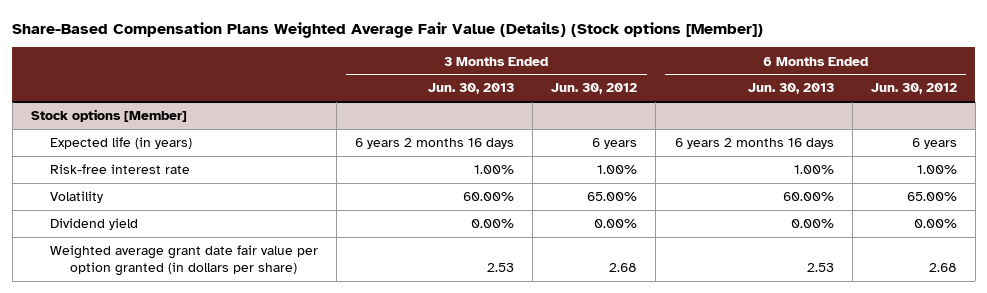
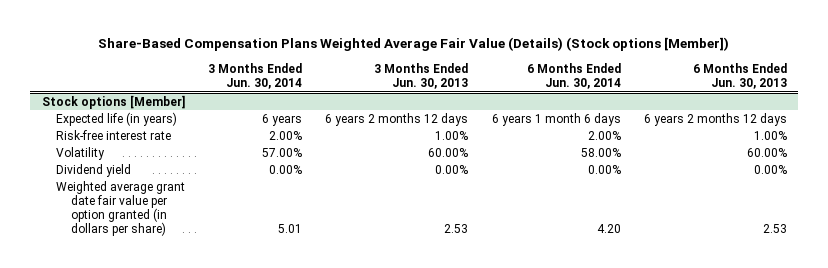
[551,83,638,95] Jun. 30, 2012 -> none
[870,83,957,95] Jun. 30, 2012 -> none
none -> [208,62,303,90] 3 Months Ended Jun. 30, 2014
none -> [526,62,621,90] 6 Months Ended Jun. 30, 2014
[355,138,515,150] 6 years 2 months 16 days -> [325,112,469,126] 6 years 2 months 12 days
[674,138,834,150] 6 years 2 months 16 days -> [643,112,787,126] 6 years 2 months 12 days

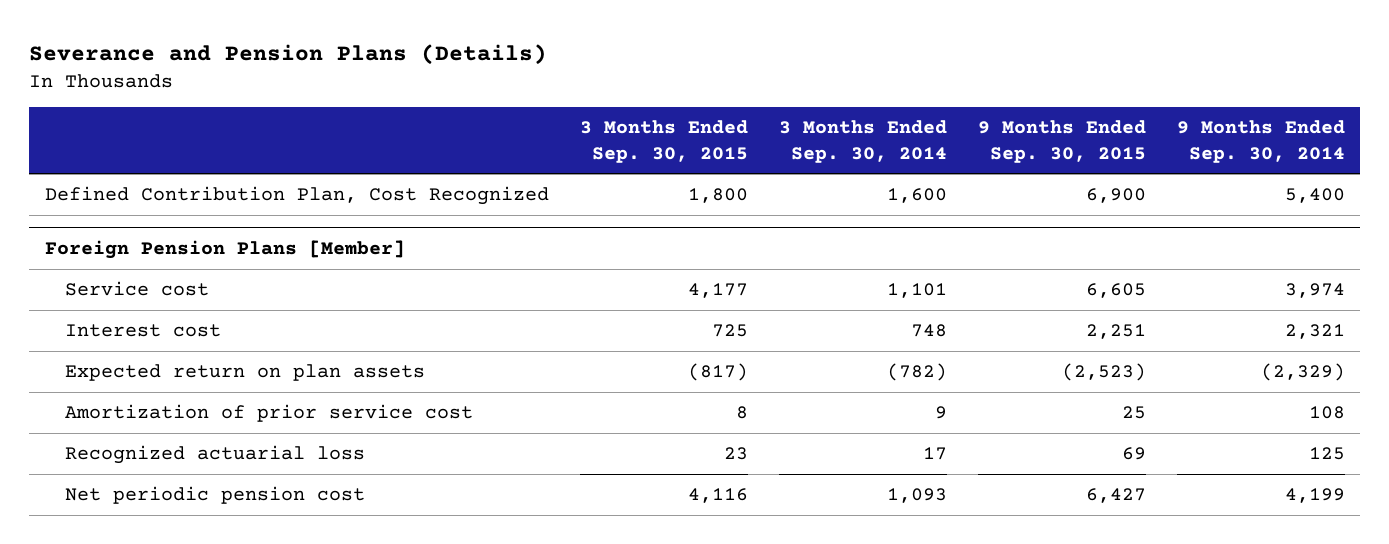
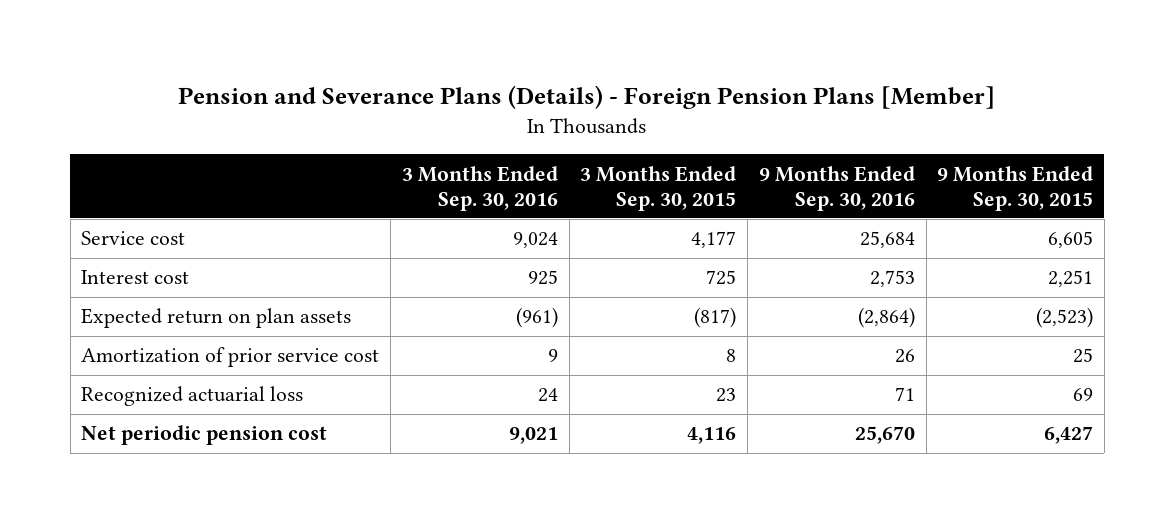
[29,43,548,65] Severance and Pension Plans (Details) -> [178,84,996,109] Pension and Severance Plans (Details) - Foreign Pension Plans [Member]
[778,119,947,163] 3 Months Ended Sep. 30, 2014 -> none
[1176,119,1345,163] 9 Months Ended Sep. 30, 2014 -> none
none -> [401,165,558,211] 3 Months Ended Sep. 30, 2016
none -> [758,165,915,211] 9 Months Ended Sep. 30, 2016
[44,186,549,206] Defined Contribution Plan, Cost Recognized -> none
[44,240,405,260] Foreign Pension Plans [Member] -> none

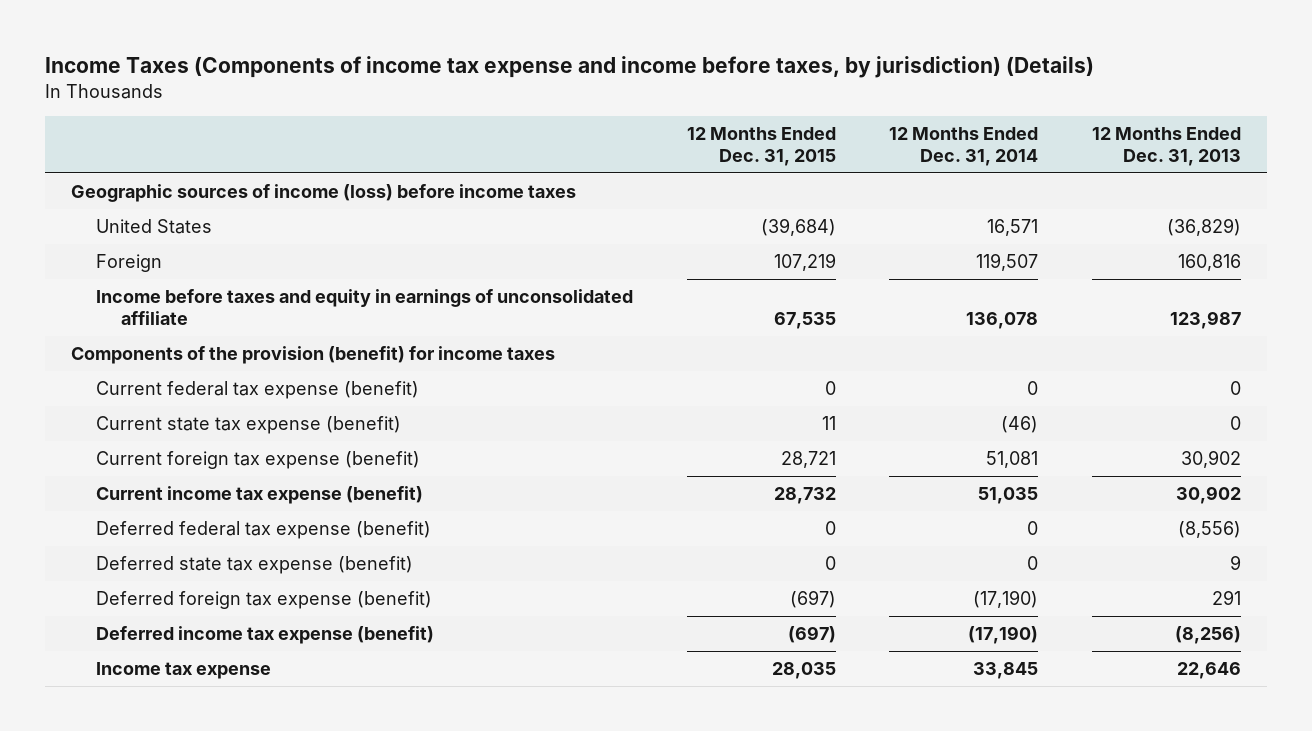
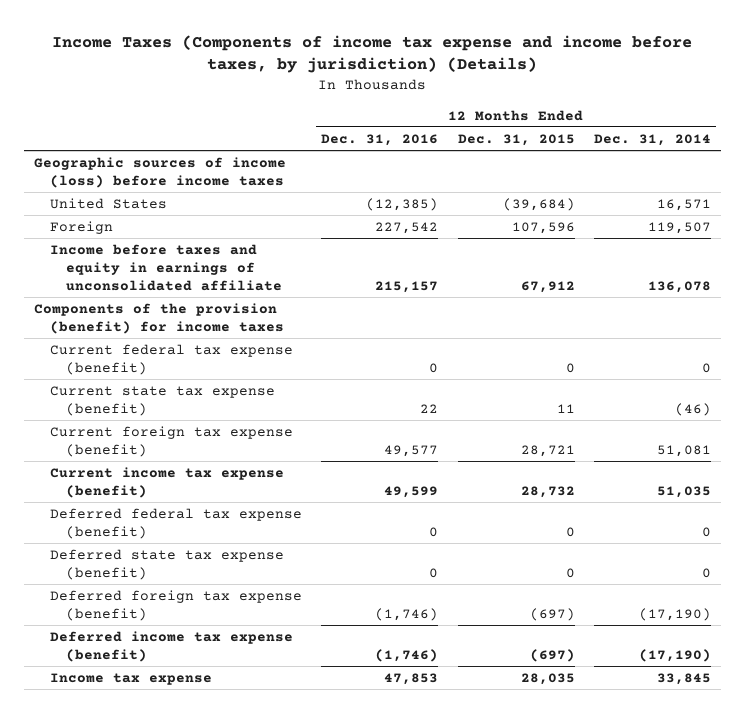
[1091,127,1241,166] 12 Months Ended Dec. 31, 2013 -> none
none -> [321,133,439,146] Dec. 31, 2016
[773,253,836,272] 107,219 -> [511,221,575,234] 107,596
[773,312,836,330] 67,535 -> [520,280,575,293] 67,912

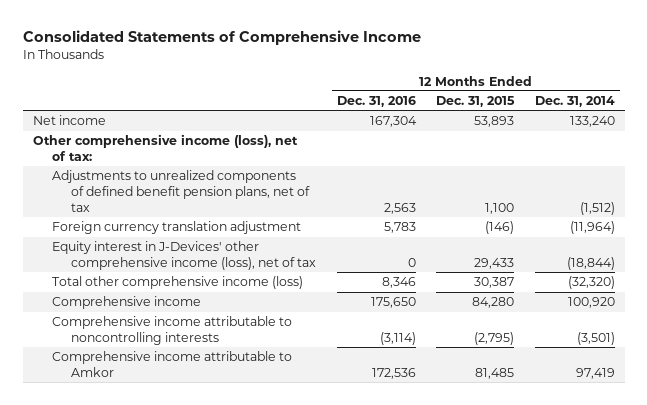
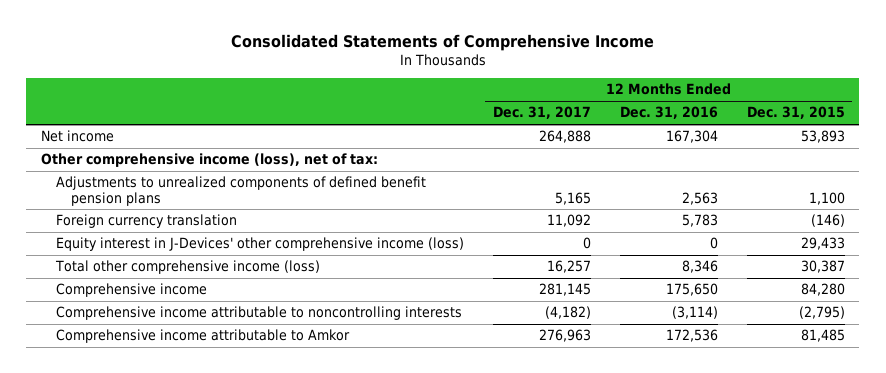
[534,96,615,108] Dec. 31, 2014 -> none
none -> [492,106,591,120] Dec. 31, 2017
[52,170,311,212] Adjustments to unrealized components of defined benefit pension plans, net of tax -> [55,176,426,206] Adjustments to unrealized components of defined benefit pension plans
[52,221,302,235] Foreign currency translation adjustment -> [55,214,237,229] Foreign currency translation
[52,241,317,270] Equity interest in J-Devices' other comprehensive income (loss), net of tax -> [55,237,464,252] Equity interest in J-Devices' other comprehensive income (loss)

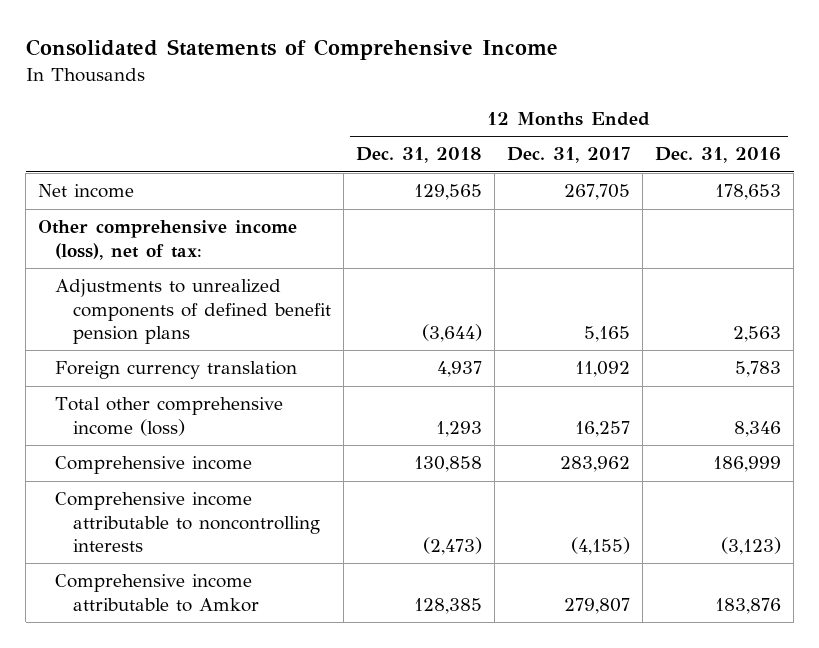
[746,106,845,120] Dec. 31, 2015 -> none
none -> [355,147,482,164] Dec. 31, 2018
[538,130,591,144] 264,888 -> [564,184,631,201] 267,705
[665,130,718,144] 167,304 -> [715,184,782,201] 178,653
[55,237,464,252] Equity interest in J-Devices' other comprehensive income (loss) -> none
[538,283,591,297] 281,145 -> [560,456,631,473] 283,962
[665,283,718,297] 175,650 -> [713,456,782,473] 186,999
[544,306,591,320] (4,182) -> [571,536,631,555] (4,155)
[671,306,718,320] (3,114) -> [721,536,782,555] (3,123)
[538,329,591,343] 276,963 -> [564,597,631,614] 279,807
[665,329,718,343] 172,536 -> [715,597,782,614] 183,876

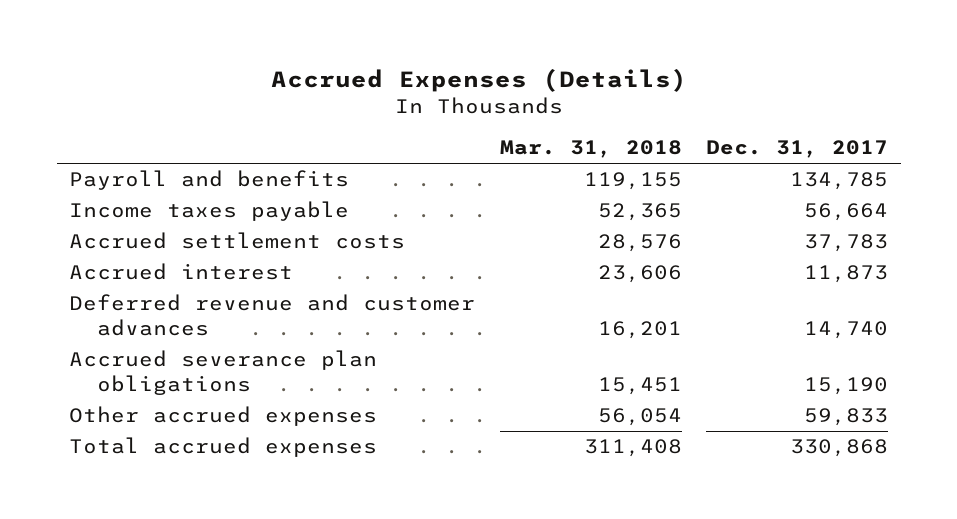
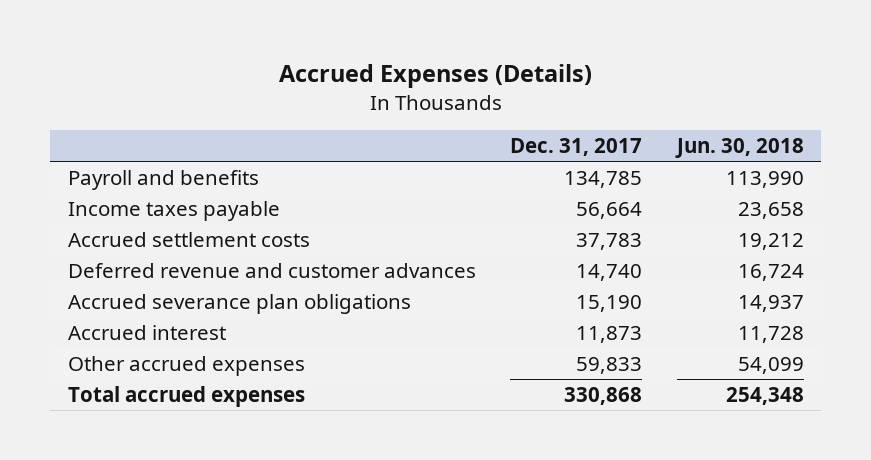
[499,140,682,159] Mar. 31, 2018 -> none
none -> [674,138,804,159] Jun. 30, 2018
[68,263,293,281] Accrued interest -> [67,324,226,340] Accrued interest

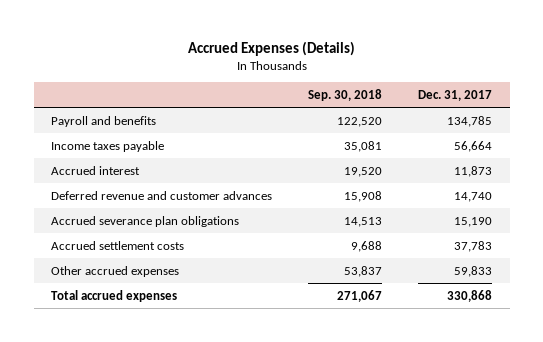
[674,138,804,159] Jun. 30, 2018 -> none
none -> [308,88,383,101] Sep. 30, 2018
[67,324,226,340] Accrued interest -> [51,165,141,175] Accrued interest
[67,231,310,247] Accrued settlement costs -> [51,240,185,250] Accrued settlement costs

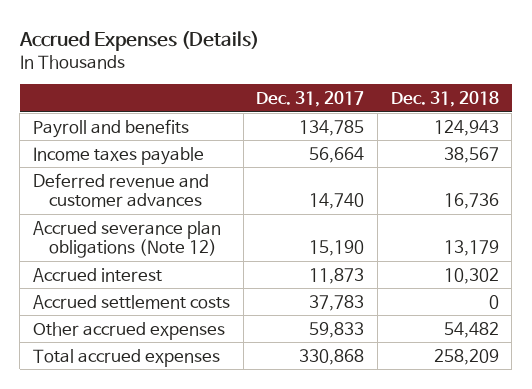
[308,88,383,101] Sep. 30, 2018 -> none
none -> [390,91,499,108] Dec. 31, 2018
[51,215,240,227] Accrued severance plan obligations -> [33,220,222,259] Accrued severance plan obligations (Note 12)
[51,165,141,175] Accrued interest -> [33,267,163,282] Accrued interest

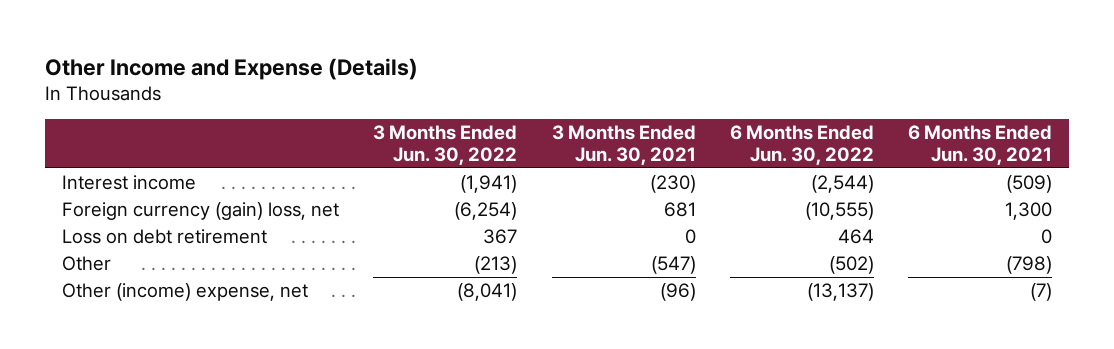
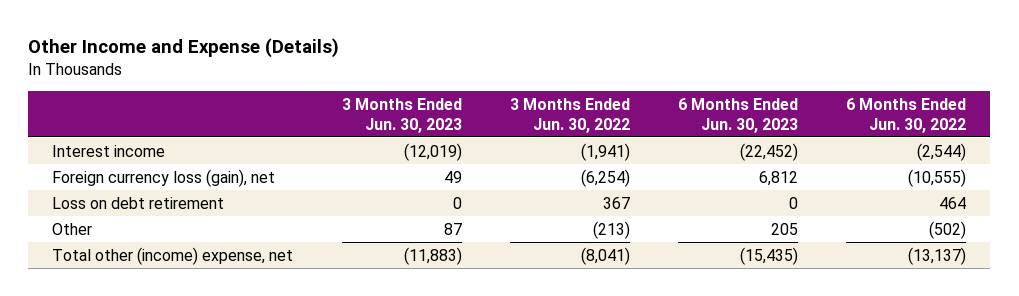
[551,125,696,166] 3 Months Ended Jun. 30, 2021 -> none
[908,125,1053,166] 6 Months Ended Jun. 30, 2021 -> none
none -> [341,97,462,133] 3 Months Ended Jun. 30, 2023
none -> [677,97,798,133] 6 Months Ended Jun. 30, 2023
[62,202,340,221] Foreign currency (gain) loss, net -> [52,168,276,187] Foreign currency loss (gain), net
[62,283,309,302] Other (income) expense, net -> [52,246,294,265] Total other (income) expense, net

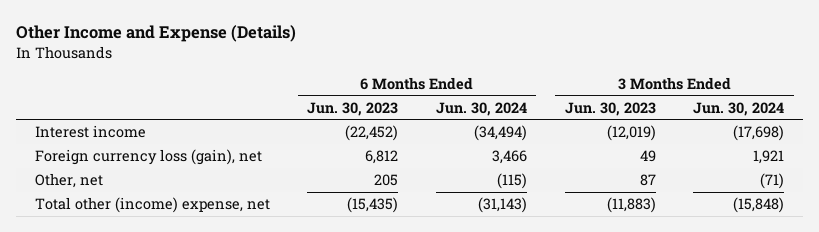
[509,97,630,133] 3 Months Ended Jun. 30, 2022 -> none
[846,97,967,133] 6 Months Ended Jun. 30, 2022 -> none
none -> [436,101,528,116] Jun. 30, 2024
none -> [693,101,785,116] Jun. 30, 2024
[52,196,225,209] Loss on debt retirement -> none
[52,222,93,235] Other -> [34,172,103,188] Other, net

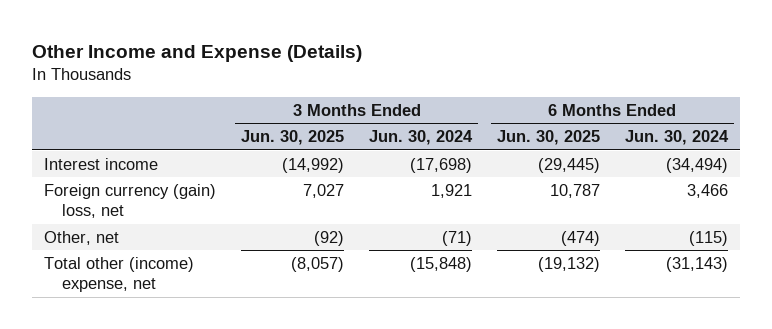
[307,101,399,116] Jun. 30, 2023 -> none
[564,101,656,116] Jun. 30, 2023 -> none
none -> [241,130,345,146] Jun. 30, 2025
none -> [496,130,600,146] Jun. 30, 2025
[34,148,262,165] Foreign currency loss (gain), net -> [44,184,217,219] Foreign currency (gain) loss, net

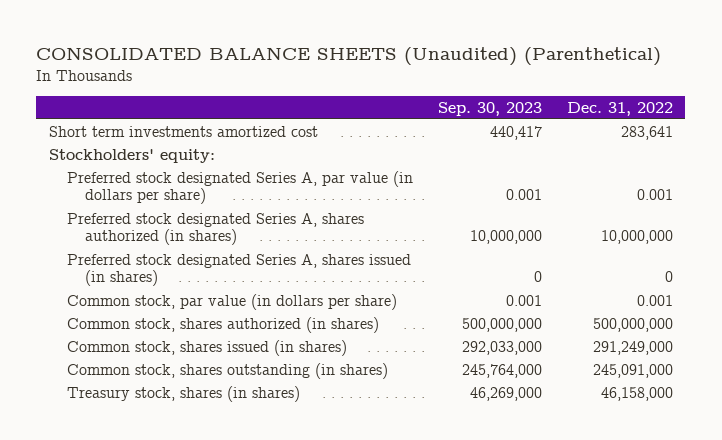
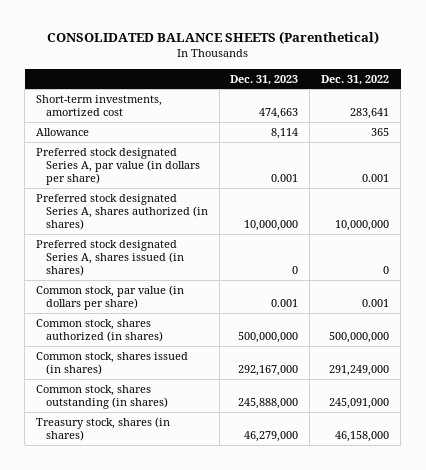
[36,47,662,67] CONSOLIDATED BALANCE SHEETS (Unaudited) (Parenthetical) -> [46,31,379,45] CONSOLIDATED BALANCE SHEETS (Parenthetical)
[437,101,542,116] Sep. 30, 2023 -> none
none -> [230,74,299,85] Dec. 31, 2023
[48,148,215,163] Stockholders' equity: -> none
[48,125,318,137] Short term investments amortized cost -> [36,94,163,116] Short-term investments, amortized cost
none -> [36,127,90,136] Allowance

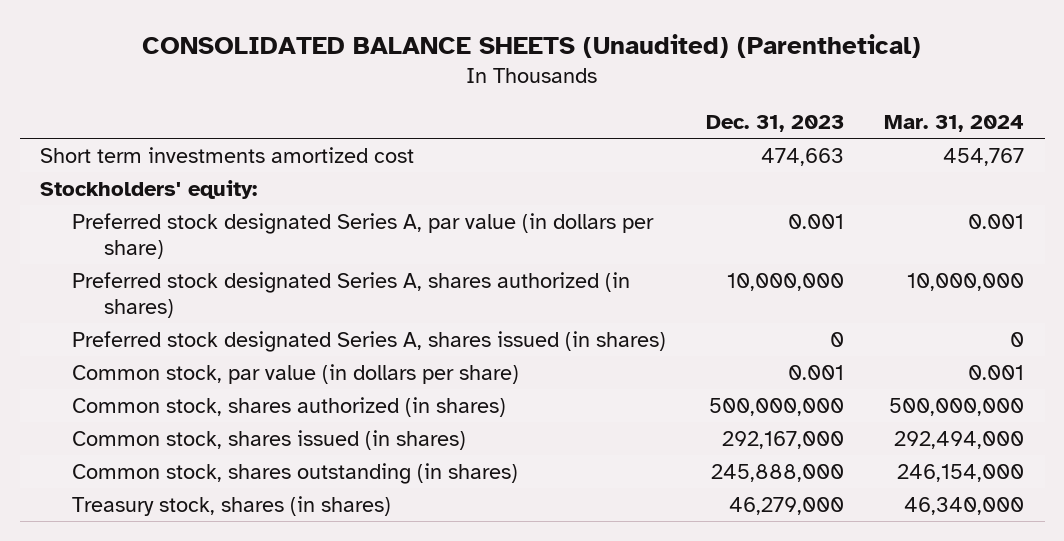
[46,31,379,45] CONSOLIDATED BALANCE SHEETS (Parenthetical) -> [142,33,922,58] CONSOLIDATED BALANCE SHEETS (Unaudited) (Parenthetical)
[321,74,390,85] Dec. 31, 2022 -> none
none -> [884,115,1025,133] Mar. 31, 2024
[36,127,90,136] Allowance -> none
[36,94,163,116] Short-term investments, amortized cost -> [39,146,414,163] Short term investments amortized cost
none -> [39,179,257,199] Stockholders' equity:

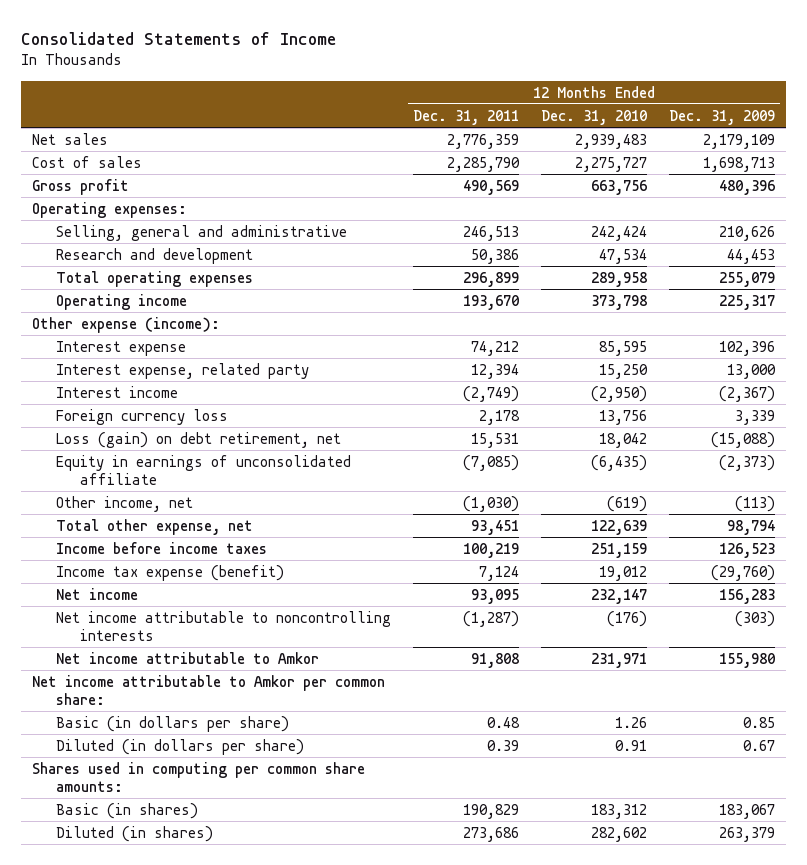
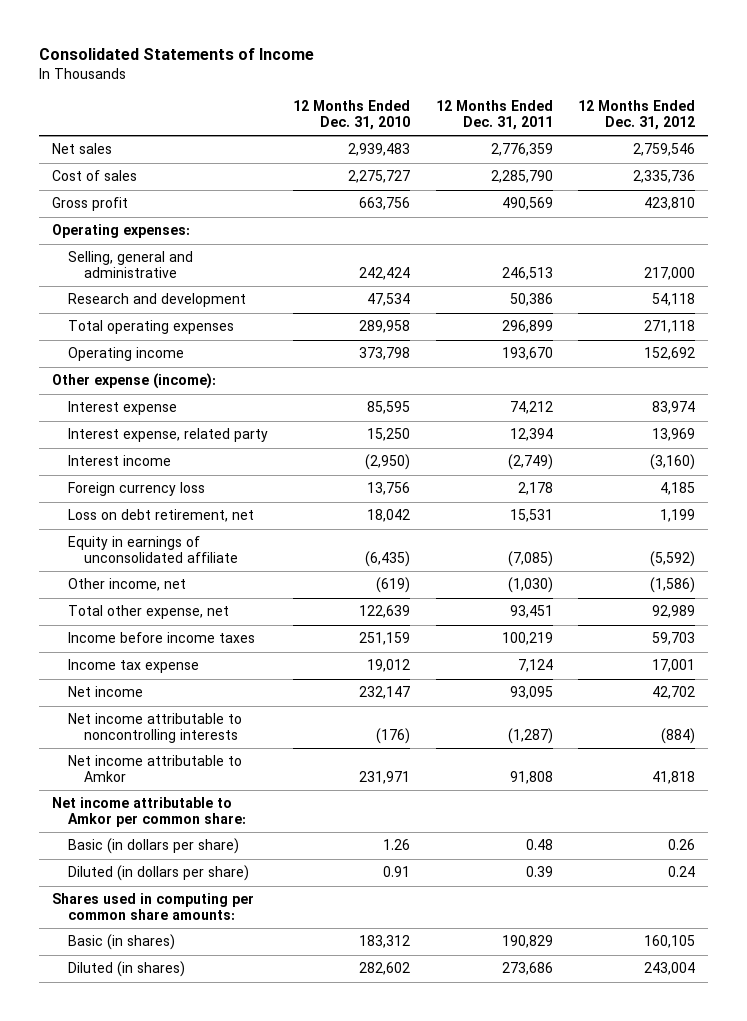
[668,109,775,125] Dec. 31, 2009 -> none
none -> [578,99,696,130] 12 Months Ended Dec. 31, 2012
[56,431,342,448] Loss (gain) on debt retirement, net -> [68,509,255,523] Loss on debt retirement, net
[56,564,285,581] Income tax expense (benefit) -> [68,659,200,674] Income tax expense

